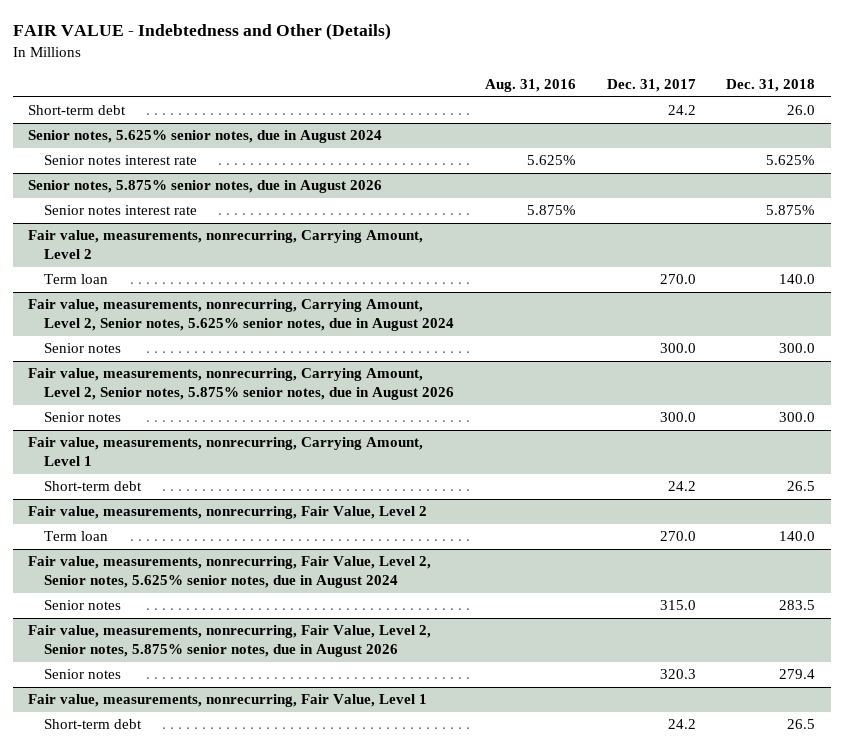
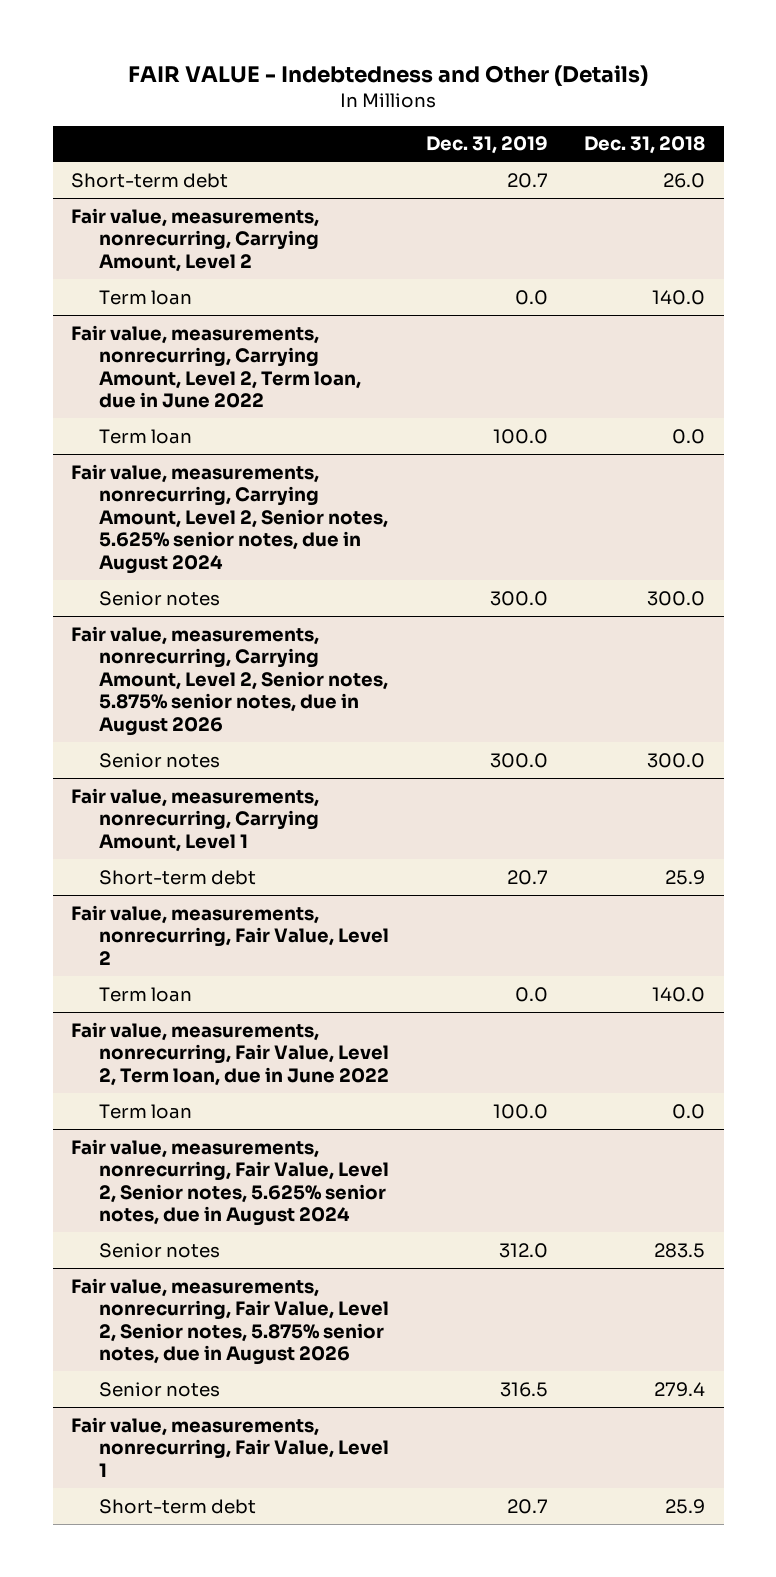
[485,79,577,93] Aug. 31, 2016 -> none
[606,79,696,93] Dec. 31, 2017 -> none
none -> [425,136,548,155] Dec. 31, 2019
[28,130,383,144] Senior notes, 5.625% senior notes, due in August 2024 -> none
[44,155,198,166] Senior notes interest rate -> none
[28,180,383,194] Senior notes, 5.875% senior notes, due in August 2026 -> none
[44,205,198,216] Senior notes interest rate -> none
none -> [70,324,362,409] Fair value, measurements, nonrecurring, Carrying Amount, Level 2, Term loan, due in June 2022
none -> [99,428,193,444] Term loan
[787,481,816,492] 26.5 -> [665,869,706,885] 25.9
none -> [70,1021,390,1086] Fair value, measurements, nonrecurring, Fair Value, Level 2, Term loan, due in June 2022
none -> [99,1103,193,1119] Term loan
[787,719,816,730] 26.5 -> [665,1498,706,1514] 25.9

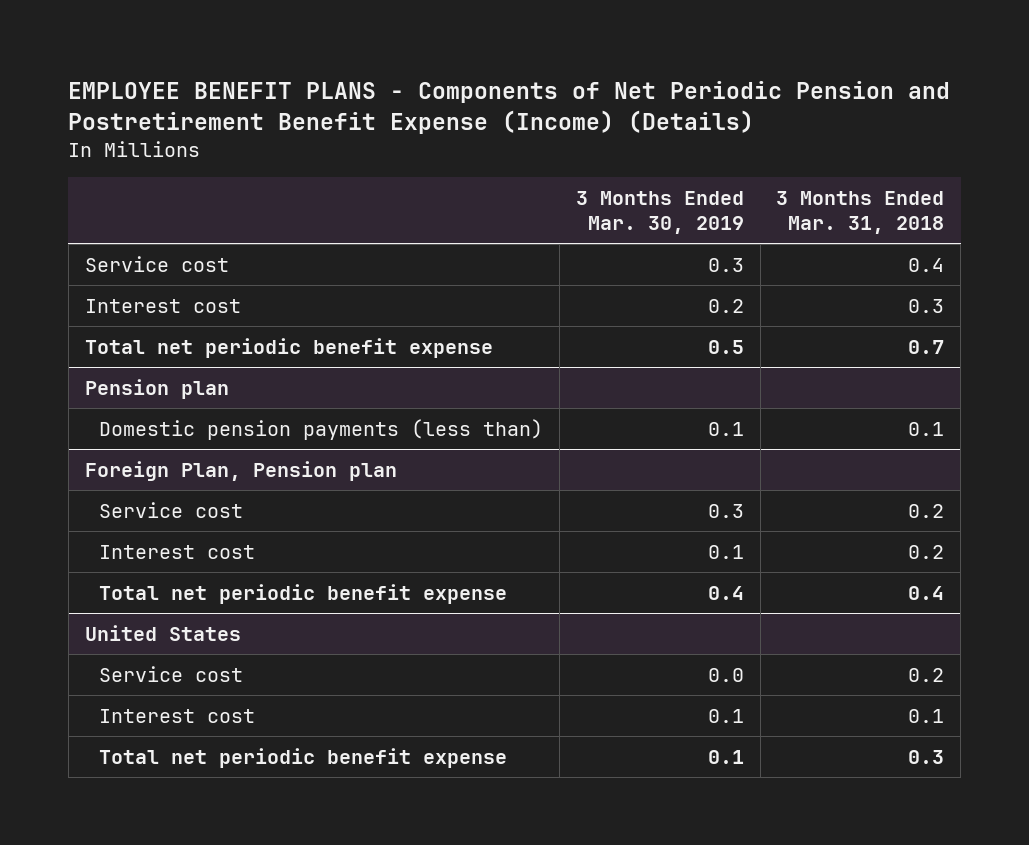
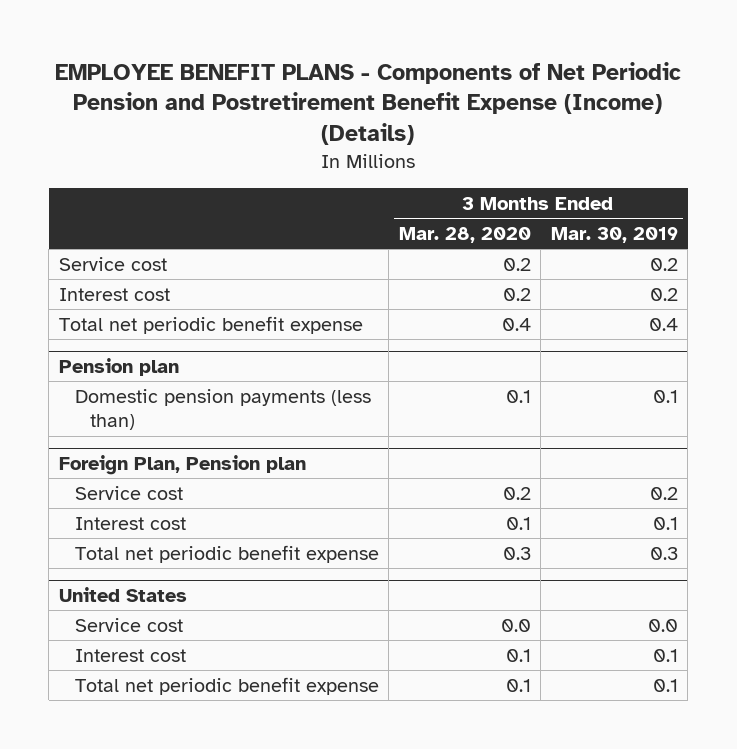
[776,190,945,235] 3 Months Ended Mar. 31, 2018 -> none
none -> [398,227,531,244] Mar. 28, 2020
[707,257,744,272] 0.3 -> [649,257,678,271] 0.2
[707,339,744,354] 0.5 -> [648,317,678,331] 0.4
[707,503,744,518] 0.3 -> [649,486,678,500] 0.2
[707,585,744,600] 0.4 -> [649,546,678,560] 0.3

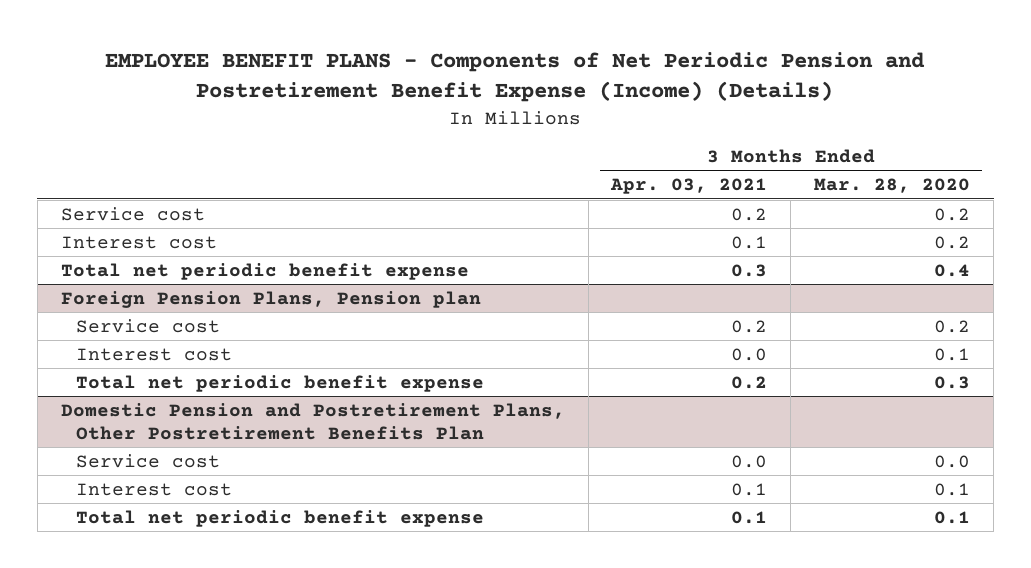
[550,227,678,244] Mar. 30, 2019 -> none
none -> [610,178,768,195] Apr. 03, 2021
[58,358,179,377] Pension plan -> none
[74,388,371,431] Domestic pension payments (less than) -> none
[58,455,306,476] Foreign Plan, Pension plan -> [60,290,481,308] Foreign Pension Plans, Pension plan
[58,587,187,603] United States -> none
none -> [60,402,565,440] Domestic Pension and Postretirement Plans, Other Postretirement Benefits Plan

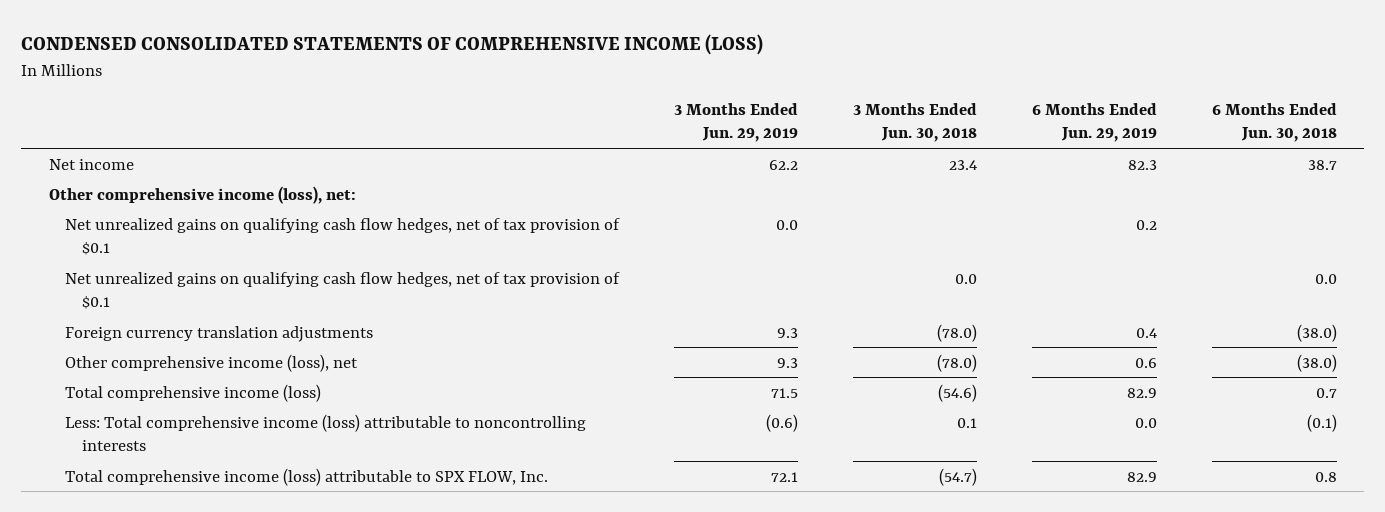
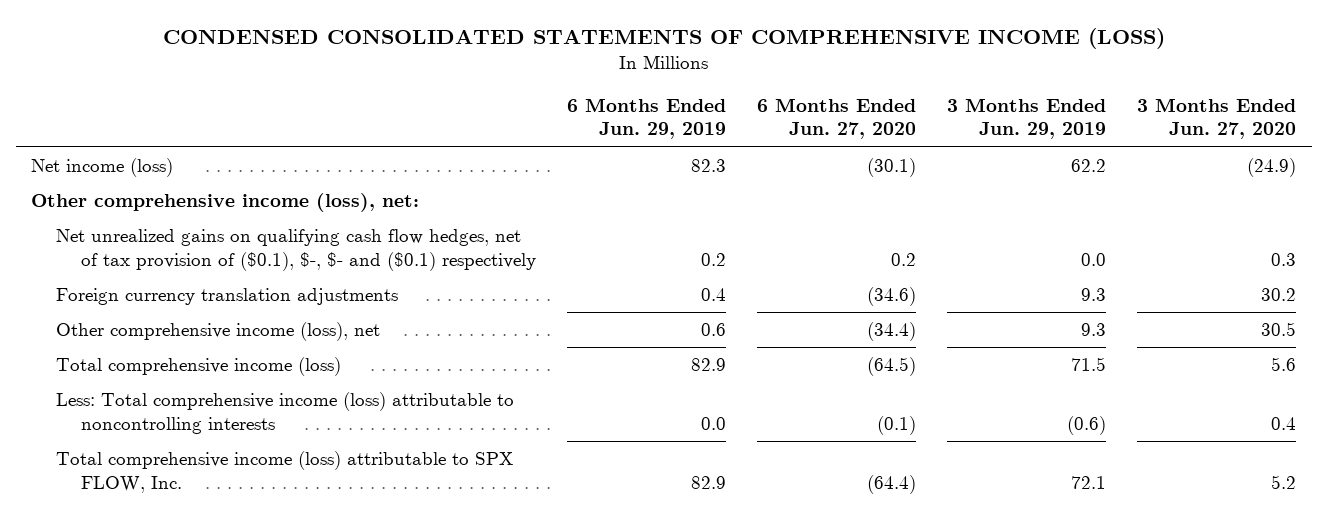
[852,103,977,143] 3 Months Ended Jun. 30, 2018 -> none
[1211,103,1337,143] 6 Months Ended Jun. 30, 2018 -> none
none -> [756,97,916,140] 6 Months Ended Jun. 27, 2020
none -> [1137,97,1297,140] 3 Months Ended Jun. 27, 2020
[48,158,134,170] Net income -> [31,158,174,178] Net income (loss)
[65,271,621,309] Net unrealized gains on qualifying cash flow hedges, net of tax provision of $0.1 -> none
[65,217,621,255] Net unrealized gains on qualifying cash flow hedges, net of tax provision of $0.1 -> [56,229,536,271] Net unrealized gains on qualifying cash flow hedges, net of tax provision of ($0.1), $-, $- and ($0.1) respectively

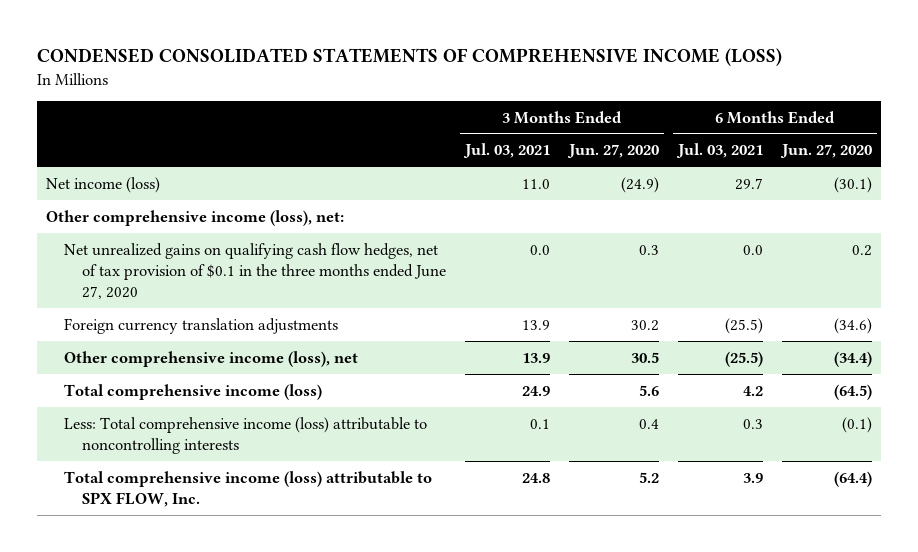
[566,97,726,140] 6 Months Ended Jun. 29, 2019 -> none
[947,97,1107,140] 3 Months Ended Jun. 29, 2019 -> none
none -> [463,143,551,159] Jul. 03, 2021
none -> [675,143,763,159] Jul. 03, 2021
[56,229,536,271] Net unrealized gains on qualifying cash flow hedges, net of tax provision of ($0.1), $-, $- and ($0.1) respectively -> [64,242,447,299] Net unrealized gains on qualifying cash flow hedges, net of tax provision of $0.1 in the three months ended June 27, 2020

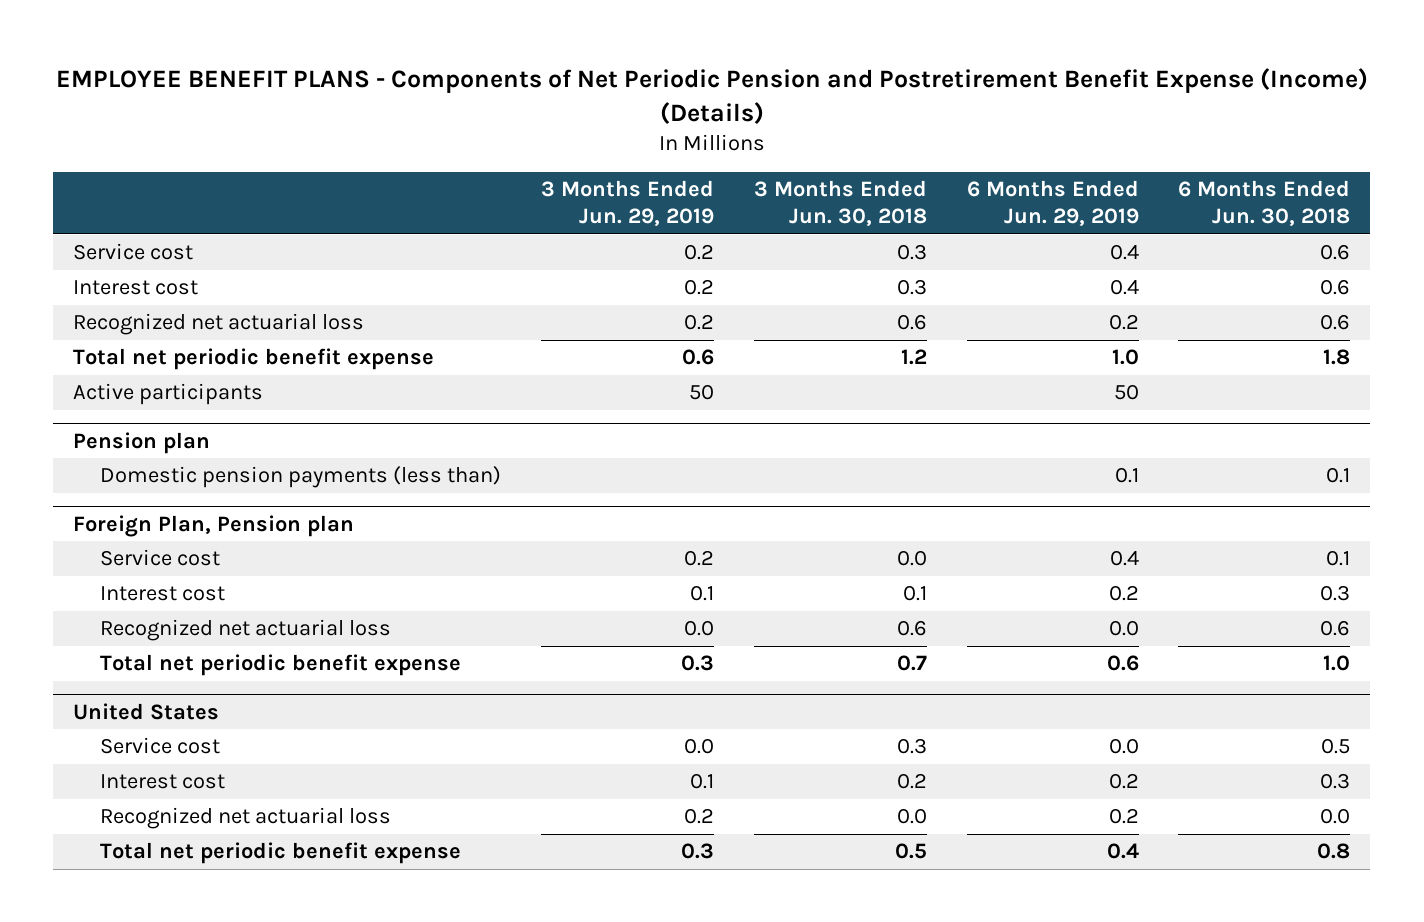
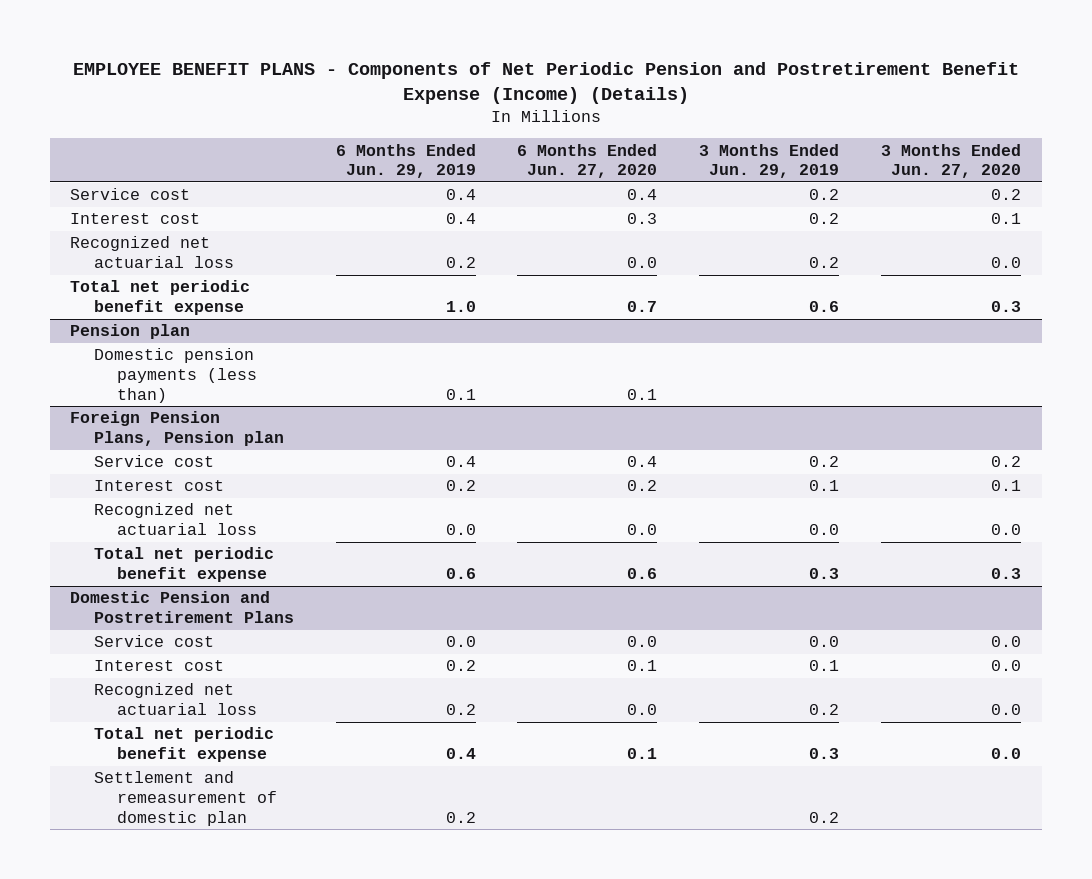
[753,180,927,226] 3 Months Ended Jun. 30, 2018 -> none
[1178,180,1351,226] 6 Months Ended Jun. 30, 2018 -> none
none -> [517,143,658,179] 6 Months Ended Jun. 27, 2020
none -> [881,143,1022,179] 3 Months Ended Jun. 27, 2020
[73,383,264,406] Active participants -> none
[73,514,355,537] Foreign Plan, Pension plan -> [70,411,284,447] Foreign Pension Plans, Pension plan
[73,702,220,720] United States -> [70,591,294,624] Domestic Pension and Postretirement Plans
none -> [93,771,277,826] Settlement and remeasurement of domestic plan

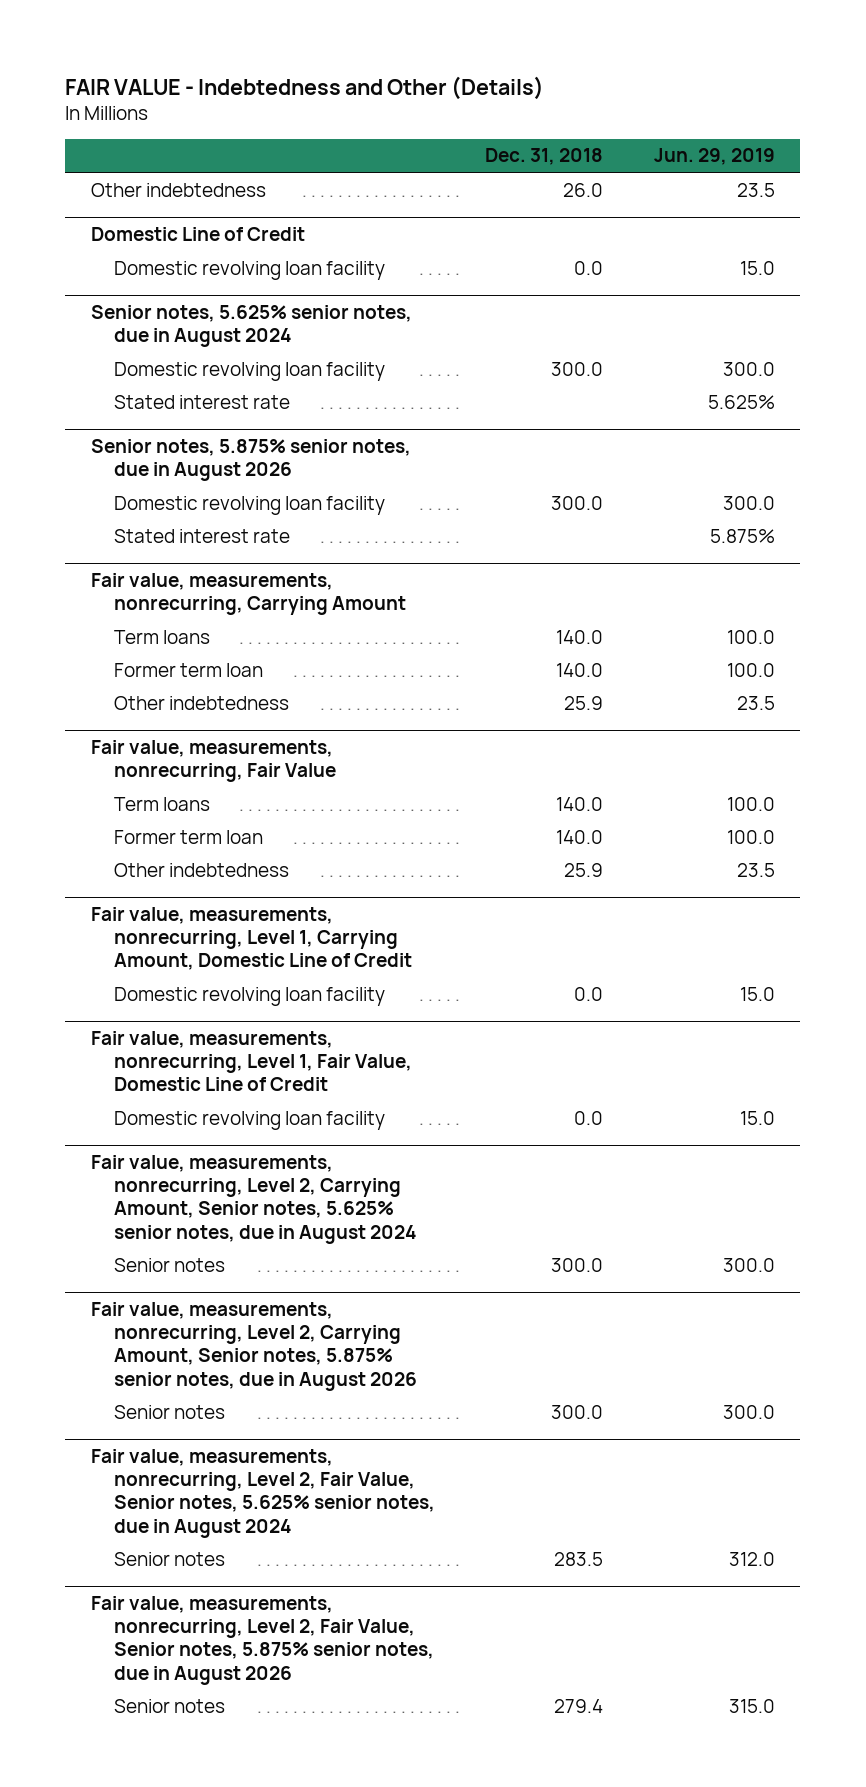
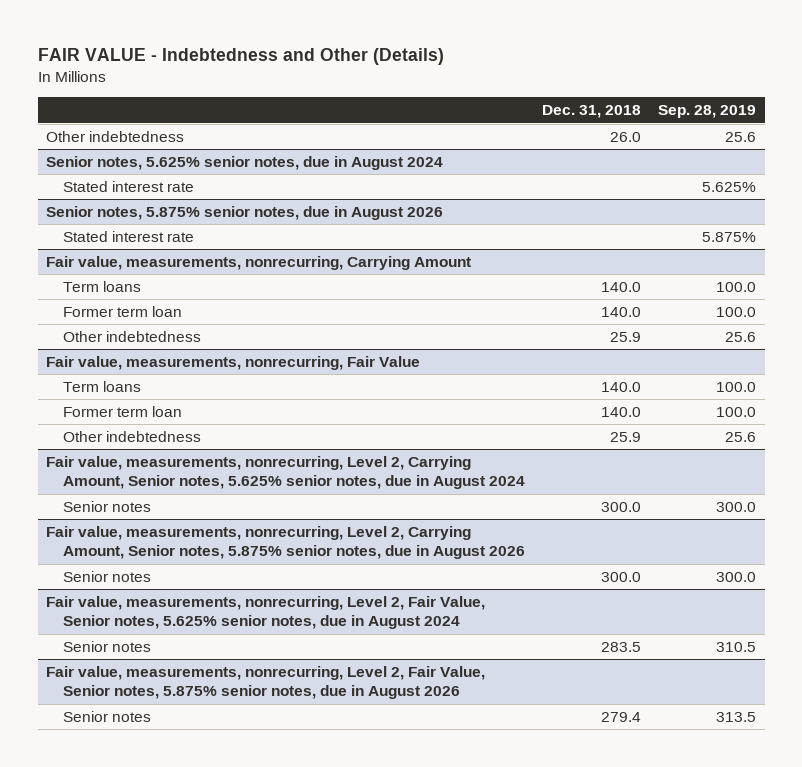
[653,148,775,166] Jun. 29, 2019 -> none
none -> [658,105,757,119] Sep. 28, 2019
[90,227,305,242] Domestic Line of Credit -> none
[113,260,385,280] Domestic revolving loan facility -> none
[113,361,385,381] Domestic revolving loan facility -> none
[113,495,385,515] Domestic revolving loan facility -> none
[90,907,412,971] Fair value, measurements, nonrecurring, Level 1, Carrying Amount, Domestic Line of Credit -> none
[113,986,385,1006] Domestic revolving loan facility -> none
[90,1031,412,1092] Fair value, measurements, nonrecurring, Level 1, Fair Value, Domestic Line of Credit -> none
[113,1110,385,1130] Domestic revolving loan facility -> none

